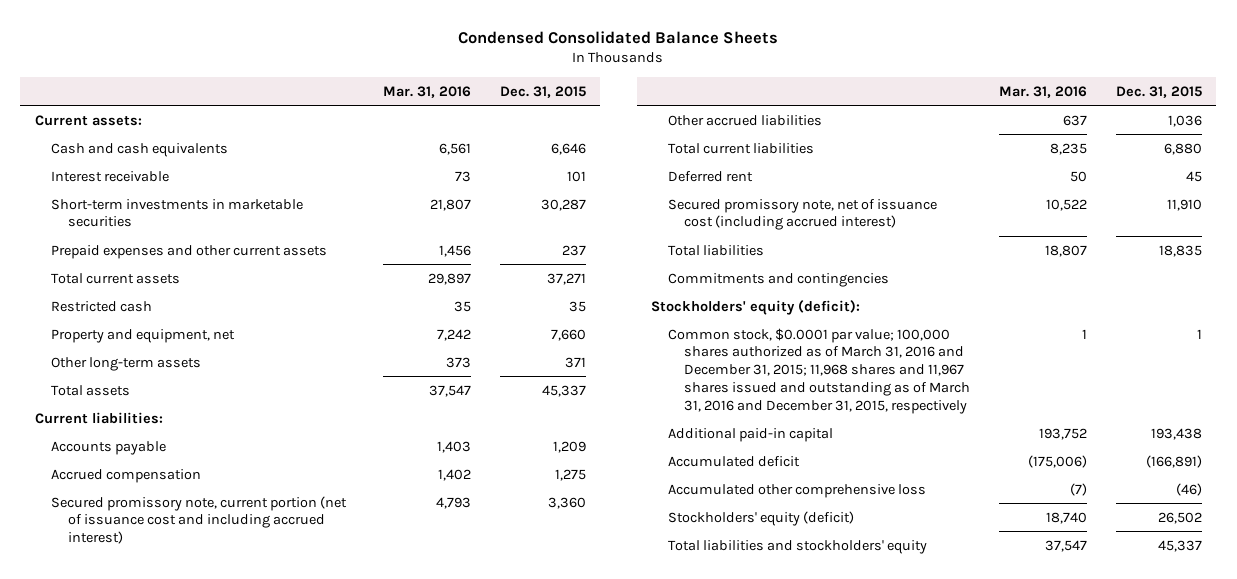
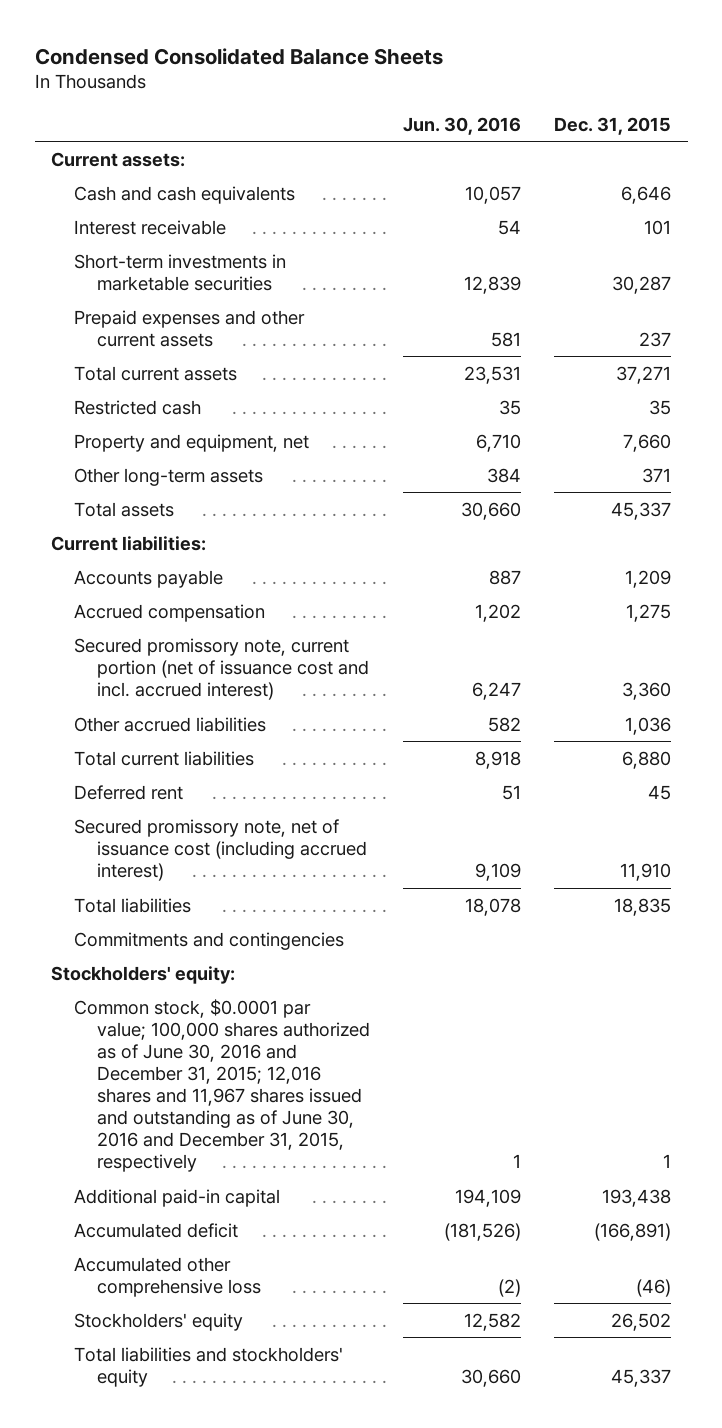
[382,85,471,98] Mar. 31, 2016 -> none
none -> [403,116,522,135] Jun. 30, 2016
[51,495,348,545] Secured promissory note, current portion (net of issuance cost and including accrued interest) -> [74,637,370,700] Secured promissory note, current portion (net of issuance cost and incl. accrued interest)
[651,299,861,315] Stockholders' equity (deficit): -> [51,965,236,984] Stockholders' equity:
[667,327,971,414] Common stock, $0.0001 par value; 100,000 shares authorized as of March 31, 2016 and December 31, 2015; 11,968 shares and 11,967 shares issued and outstanding as of March 31, 2016 and December 31, 2015, respectively -> [74,998,371,1173] Common stock, $0.0001 par value; 100,000 shares authorized as of June 30, 2016 and December 31, 2015; 12,016 shares and 11,967 shares issued and outstanding as of June 30, 2016 and December 31, 2015, respectively
[667,510,854,526] Stockholders' equity (deficit) -> [74,1312,244,1331] Stockholders' equity

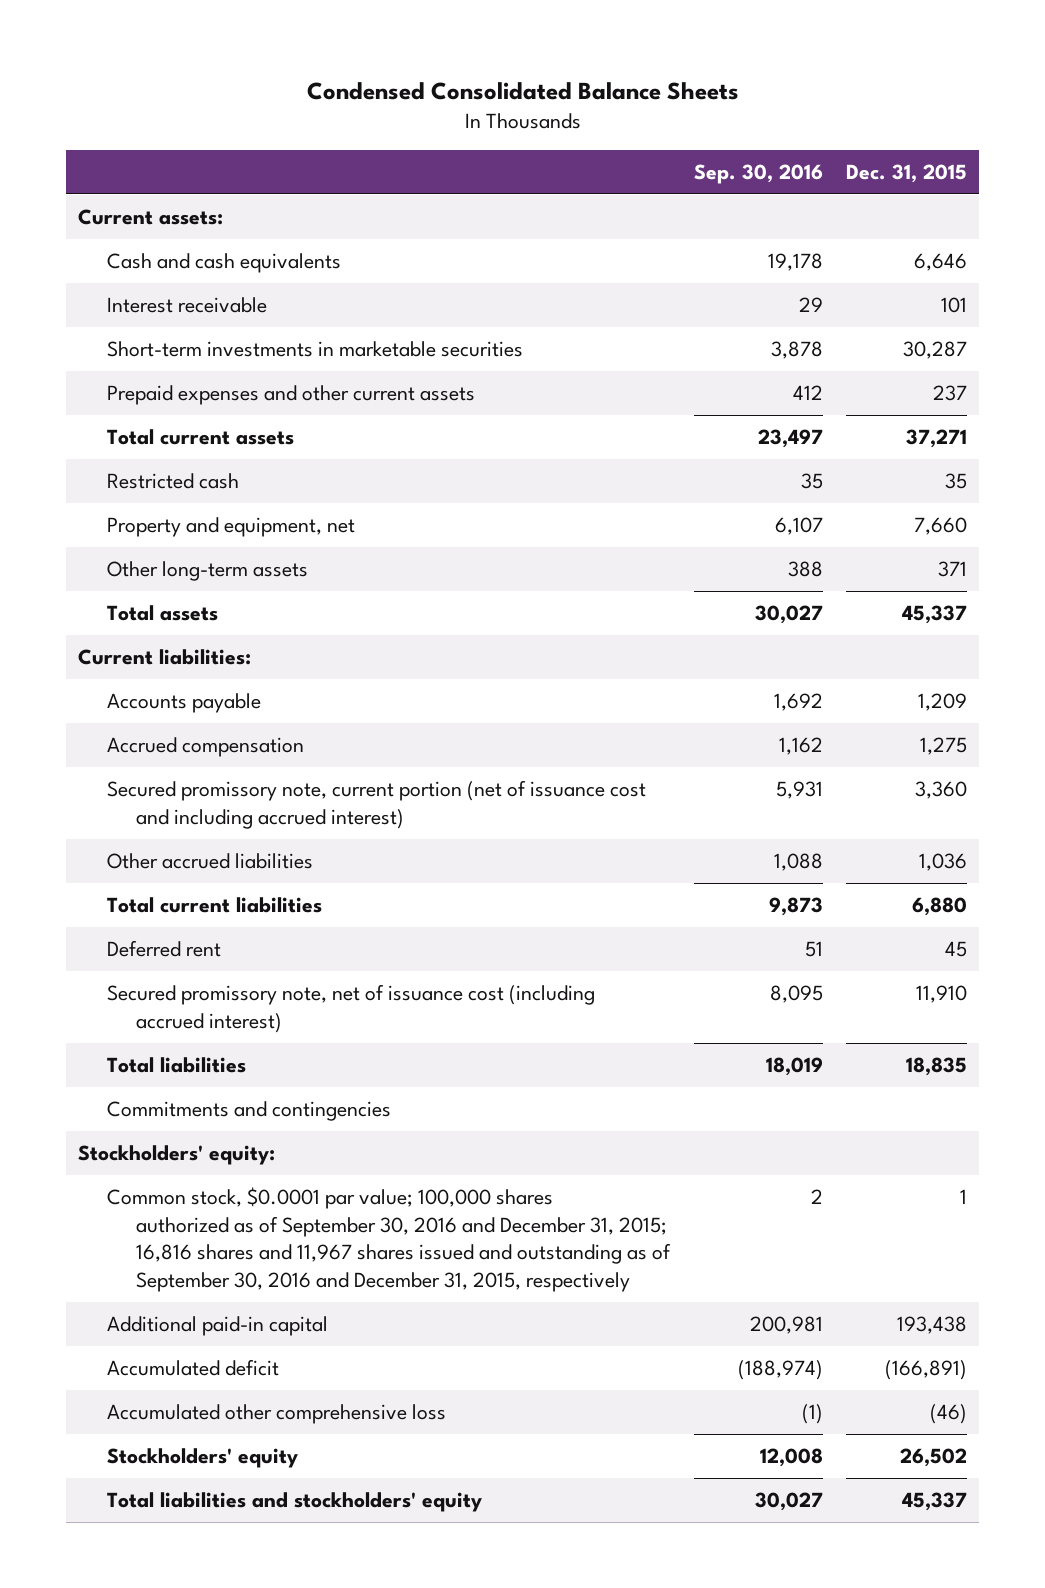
[403,116,522,135] Jun. 30, 2016 -> none
none -> [693,163,823,184] Sep. 30, 2016
[74,637,370,700] Secured promissory note, current portion (net of issuance cost and incl. accrued interest) -> [106,780,646,829] Secured promissory note, current portion (net of issuance cost and including accrued interest)
[74,998,371,1173] Common stock, $0.0001 par value; 100,000 shares authorized as of June 30, 2016 and December 31, 2015; 12,016 shares and 11,967 shares issued and outstanding as of June 30, 2016 and December 31, 2015, respectively -> [106,1187,671,1292] Common stock, $0.0001 par value; 100,000 shares authorized as of September 30, 2016 and December 31, 2015; 16,816 shares and 11,967 shares issued and outstanding as of September 30, 2016 and December 31, 2015, respectively

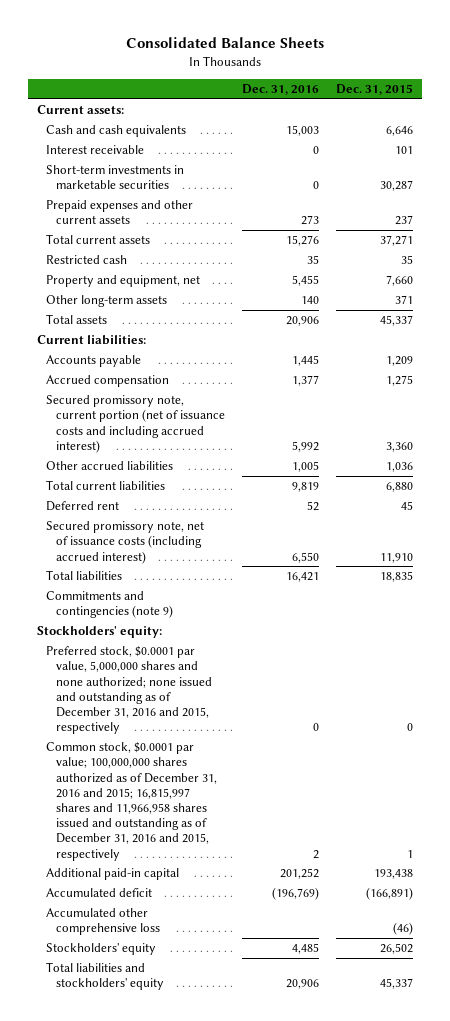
[306,82,739,101] Condensed Consolidated Balance Sheets -> [126,37,325,49] Consolidated Balance Sheets
[693,163,823,184] Sep. 30, 2016 -> none
none -> [241,83,319,95] Dec. 31, 2016
[106,780,646,829] Secured promissory note, current portion (net of issuance cost and including accrued interest) -> [46,395,225,453] Secured promissory note, current portion (net of issuance costs and including accrued interest)
[106,984,595,1033] Secured promissory note, net of issuance cost (including accrued interest) -> [46,521,205,564] Secured promissory note, net of issuance costs (including accrued interest)
[106,1101,391,1122] Commitments and contingencies -> [46,591,173,619] Commitments and contingencies (note 9)
none -> [46,646,212,735] Preferred stock, $0.0001 par value, 5,000,000 shares and none authorized; none issued and outstanding as of December 31, 2016 and 2015, respectively
[106,1187,671,1292] Common stock, $0.0001 par value; 100,000 shares authorized as of September 30, 2016 and December 31, 2015; 16,816 shares and 11,967 shares issued and outstanding as of September 30, 2016 and December 31, 2015, respectively -> [46,742,217,861] Common stock, $0.0001 par value; 100,000,000 shares authorized as of December 31, 2016 and 2015; 16,815,997 shares and 11,966,958 shares issued and outstanding as of December 31, 2016 and 2015, respectively

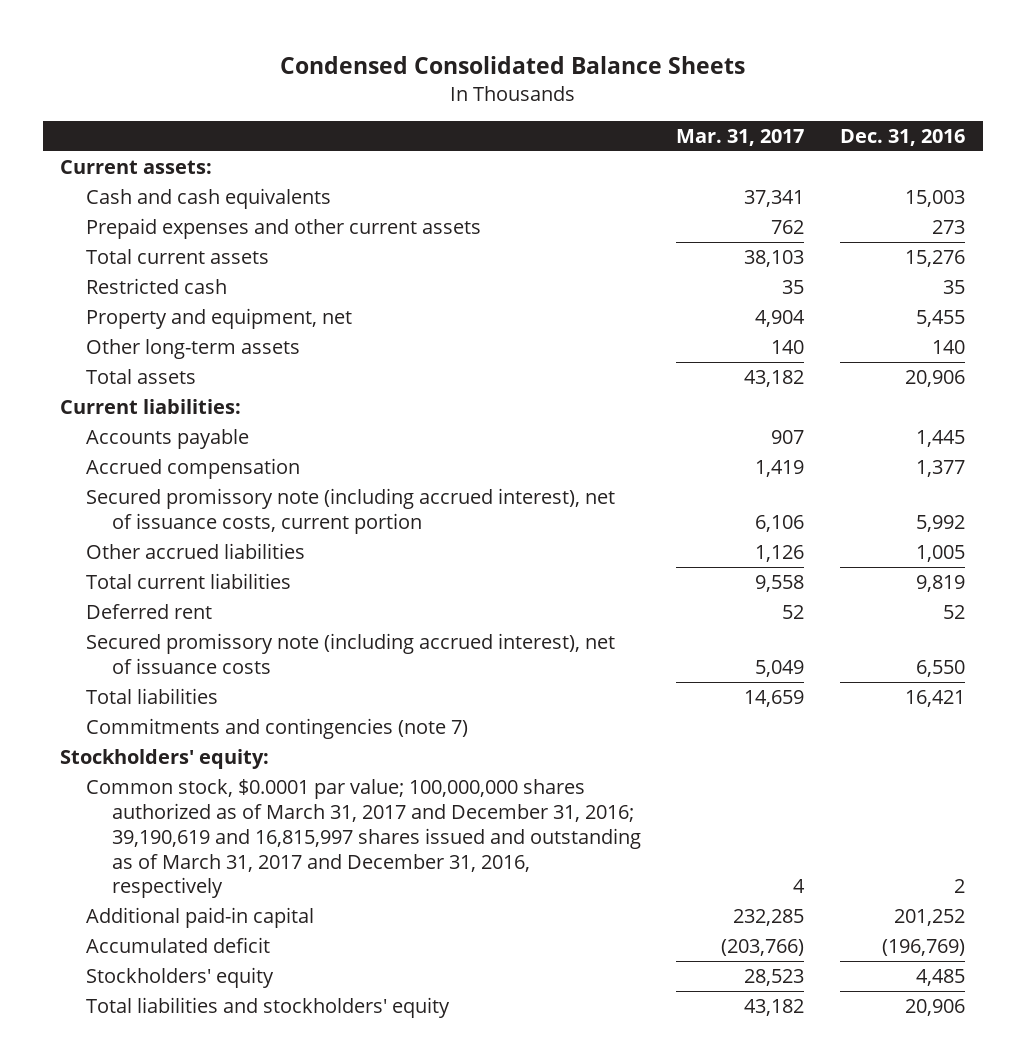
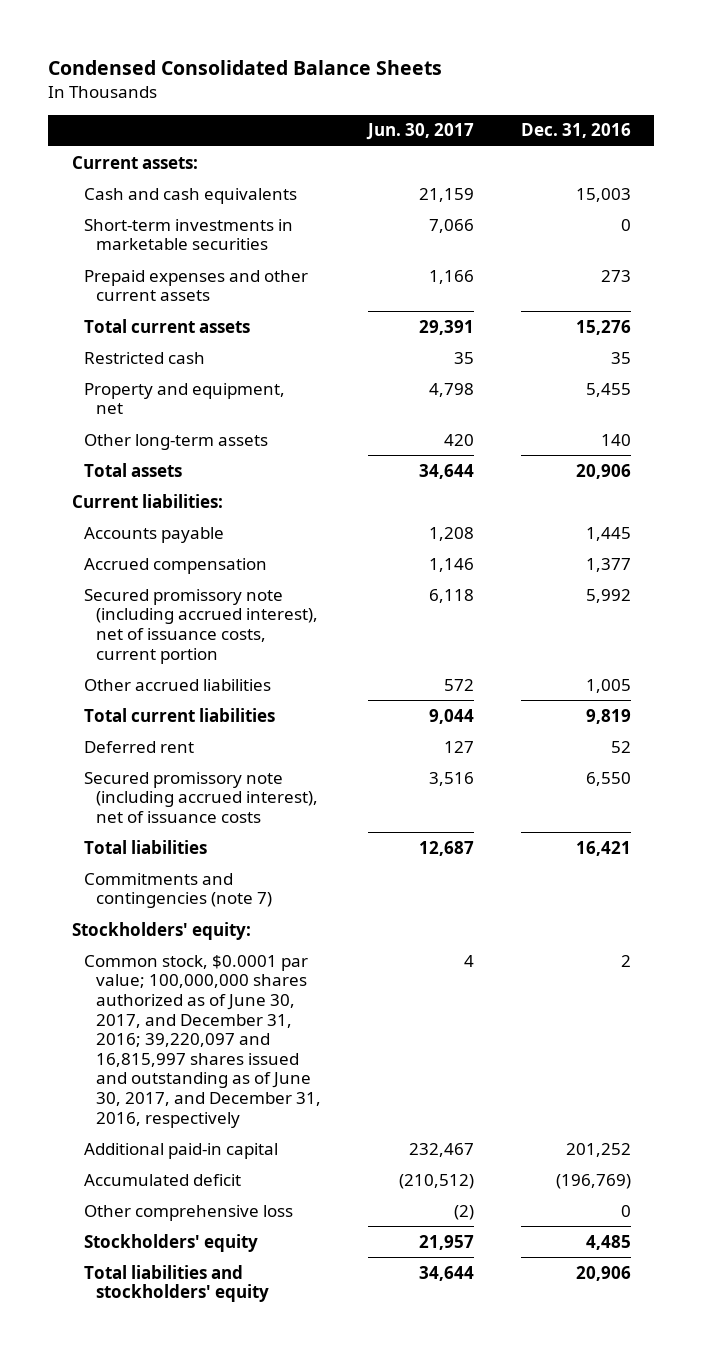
[676,128,805,146] Mar. 31, 2017 -> none
none -> [365,123,474,141] Jun. 30, 2017
none -> [83,218,293,251] Short-term investments in marketable securities
[86,779,641,899] Common stock, $0.0001 par value; 100,000,000 shares authorized as of March 31, 2017 and December 31, 2016; 39,190,619 and 16,815,997 shares issued and outstanding as of March 31, 2017 and December 31, 2016, respectively -> [83,954,321,1128] Common stock, $0.0001 par value; 100,000,000 shares authorized as of June 30, 2017, and December 31, 2016; 39,220,097 and 16,815,997 shares issued and outstanding as of June 30, 2017, and December 31, 2016, respectively
none -> [83,1204,293,1221] Other comprehensive loss

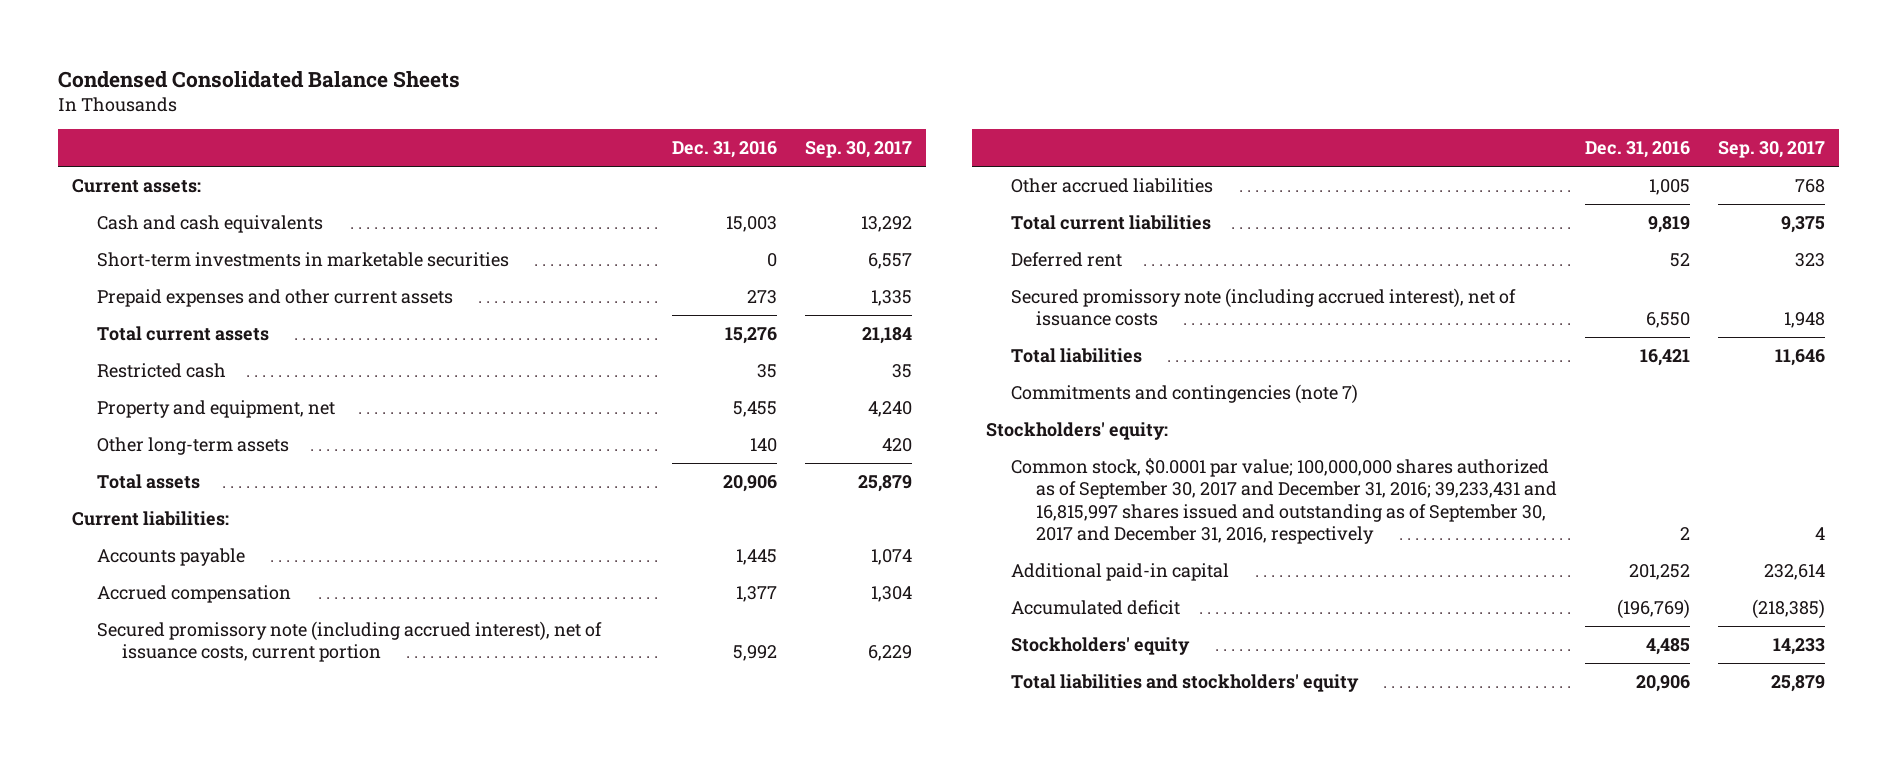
[365,123,474,141] Jun. 30, 2017 -> none
none -> [804,141,912,159] Sep. 30, 2017
[83,954,321,1128] Common stock, $0.0001 par value; 100,000,000 shares authorized as of June 30, 2017, and December 31, 2016; 39,220,097 and 16,815,997 shares issued and outstanding as of June 30, 2017, and December 31, 2016, respectively -> [1010,458,1557,545] Common stock, $0.0001 par value; 100,000,000 shares authorized as of September 30, 2017 and December 31, 2016; 39,233,431 and 16,815,997 shares issued and outstanding as of September 30, 2017 and December 31, 2016, respectively
[83,1204,293,1221] Other comprehensive loss -> none

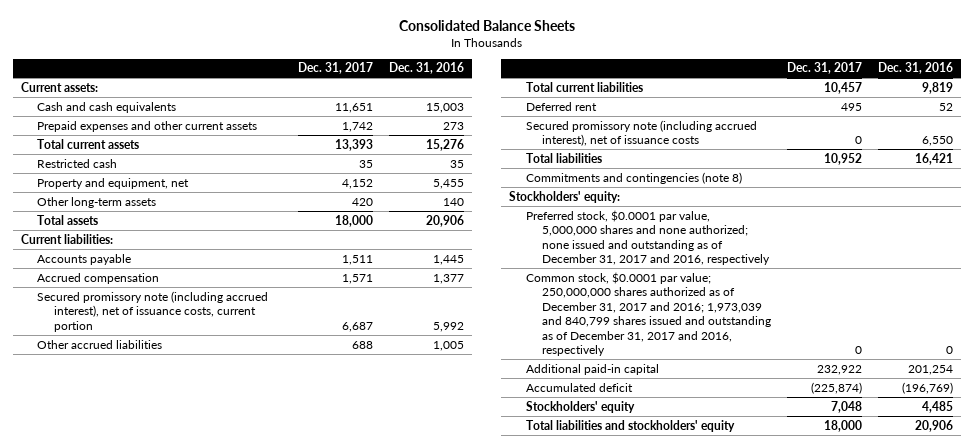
[58,70,461,88] Condensed Consolidated Balance Sheets -> [398,20,575,32] Consolidated Balance Sheets
[804,141,912,159] Sep. 30, 2017 -> none
none -> [298,62,374,75] Dec. 31, 2017
[97,252,510,268] Short-term investments in marketable securities -> none
[1010,384,1358,405] Commitments and contingencies (note 7) -> [525,171,742,184] Commitments and contingencies (note 8)
none -> [525,209,771,266] Preferred stock, $0.0001 par value, 5,000,000 shares and none authorized; none issued and outstanding as of December 31, 2017 and 2016, respectively
[1010,458,1557,545] Common stock, $0.0001 par value; 100,000,000 shares authorized as of September 30, 2017 and December 31, 2016; 39,233,431 and 16,815,997 shares issued and outstanding as of September 30, 2017 and December 31, 2016, respectively -> [525,271,772,357] Common stock, $0.0001 par value; 250,000,000 shares authorized as of December 31, 2017 and 2016; 1,973,039 and 840,799 shares issued and outstanding as of December 31, 2017 and 2016, respectively
[1679,527,1690,541] 2 -> [945,346,953,355] 0
[1628,564,1690,581] 201,252 -> [907,364,953,375] 201,254

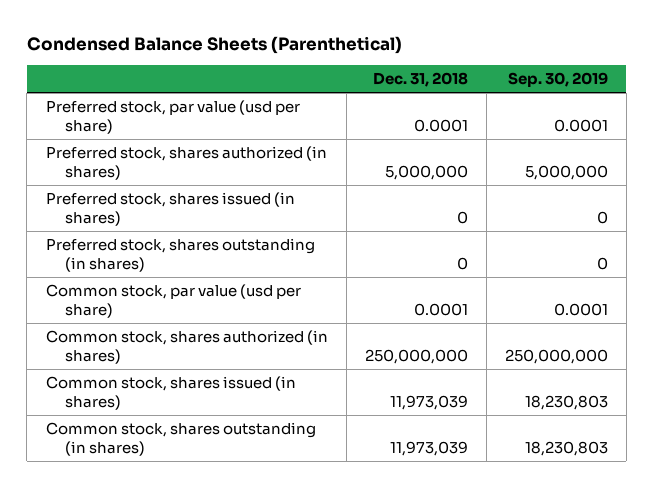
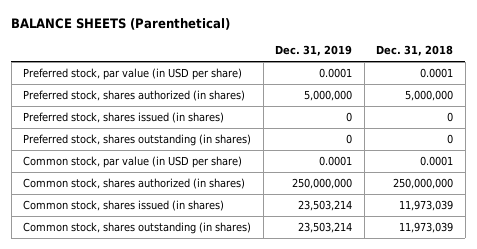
[26,35,402,54] Condensed Balance Sheets (Parenthetical) -> [11,18,231,31] BALANCE SHEETS (Parenthetical)
[507,71,608,87] Sep. 30, 2019 -> none
none -> [275,45,353,57] Dec. 31, 2019
[45,100,300,134] Preferred stock, par value (usd per share) -> [23,67,243,80] Preferred stock, par value (in USD per share)
[45,284,301,318] Common stock, par value (usd per share) -> [23,155,243,168] Common stock, par value (in USD per share)

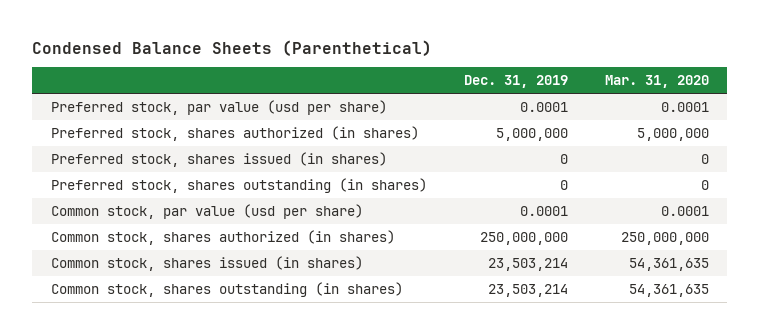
[11,18,231,31] BALANCE SHEETS (Parenthetical) -> [32,39,433,56] Condensed Balance Sheets (Parenthetical)
[376,45,454,57] Dec. 31, 2018 -> none
none -> [604,75,709,89] Mar. 31, 2020
[23,67,243,80] Preferred stock, par value (in USD per share) -> [50,99,387,115] Preferred stock, par value (usd per share)
[23,155,243,168] Common stock, par value (in USD per share) -> [50,203,363,219] Common stock, par value (usd per share)

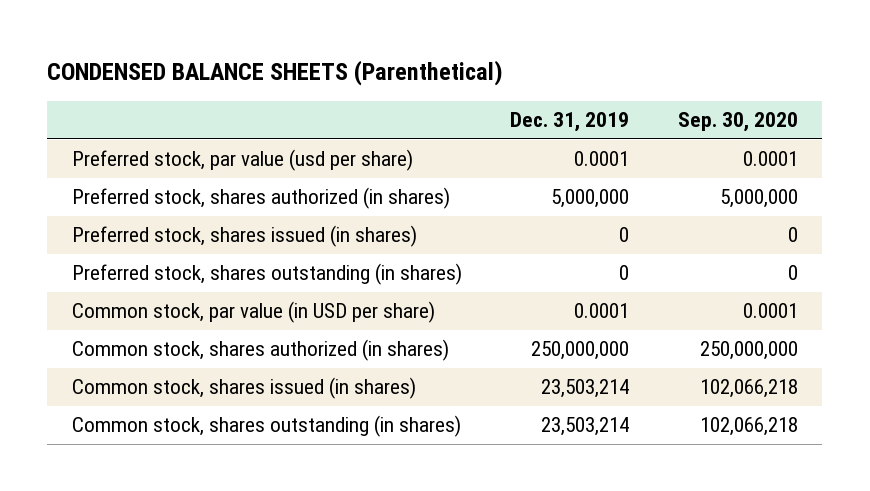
[32,39,433,56] Condensed Balance Sheets (Parenthetical) -> [47,59,504,86] CONDENSED BALANCE SHEETS (Parenthetical)
[604,75,709,89] Mar. 31, 2020 -> none
none -> [677,112,798,133] Sep. 30, 2020
[50,203,363,219] Common stock, par value (usd per share) -> [71,301,435,324] Common stock, par value (in USD per share)

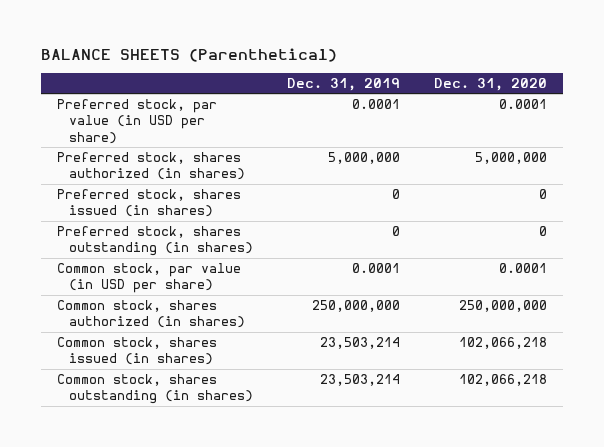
[47,59,504,86] CONDENSED BALANCE SHEETS (Parenthetical) -> [40,48,337,63] BALANCE SHEETS (Parenthetical)
[677,112,798,133] Sep. 30, 2020 -> none
none -> [433,78,547,92] Dec. 31, 2020
[71,149,413,172] Preferred stock, par value (usd per share) -> [57,98,218,144] Preferred stock, par value (in USD per share)

